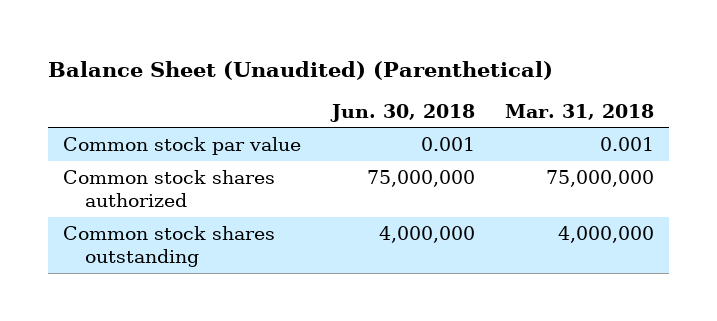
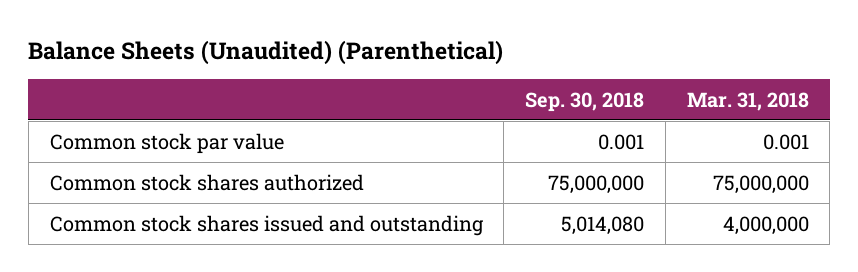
[48,60,554,80] Balance Sheet (Unaudited) (Parenthetical) -> [28,40,504,66] Balance Sheets (Unaudited) (Parenthetical)
[329,103,475,122] Jun. 30, 2018 -> none
none -> [525,91,645,112] Sep. 30, 2018
[63,226,276,268] Common stock shares outstanding -> [49,214,484,236] Common stock shares issued and outstanding

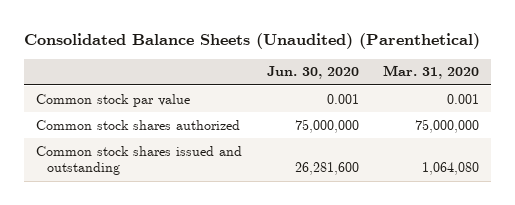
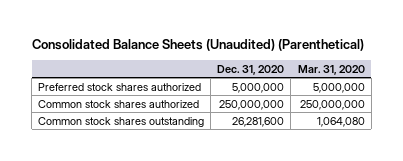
[266,66,359,80] Jun. 30, 2020 -> none
none -> [217,64,285,75] Dec. 31, 2020
[36,93,191,107] Common stock par value -> none
none -> [38,82,202,91] Preferred stock shares authorized
[414,118,479,133] 75,000,000 -> [299,99,365,110] 250,000,000
[36,145,243,176] Common stock shares issued and outstanding -> [38,116,205,127] Common stock shares outstanding

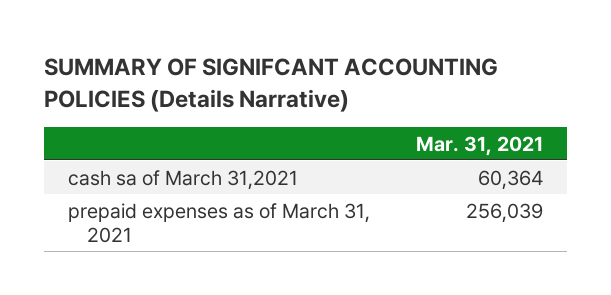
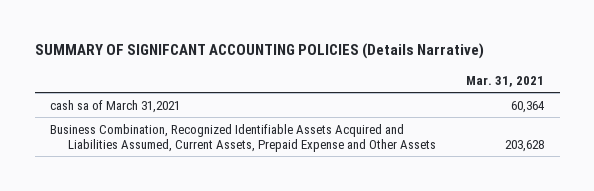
[67,202,370,243] prepaid expenses as of March 31, 2021 -> none
none -> [49,123,437,152] Business Combination, Recognized Identifiable Assets Acquired and Liabilities Assumed, Current Assets, Prepaid Expense and Other Assets

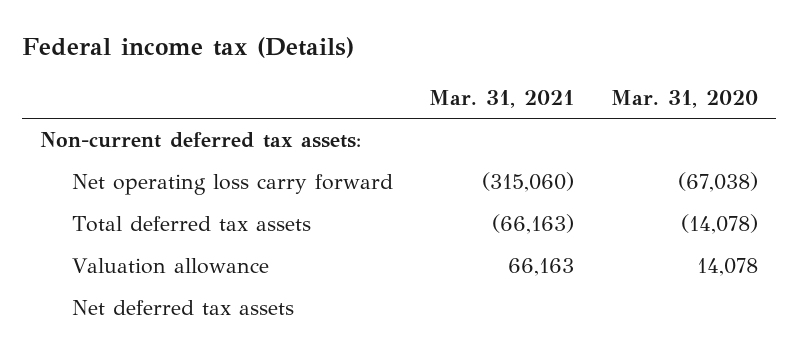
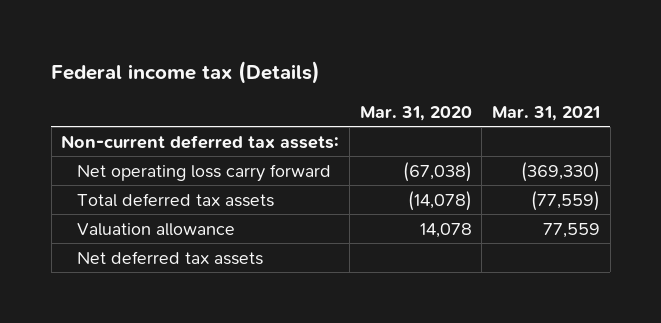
[482,172,575,193] (315,060) -> [520,161,600,182] (369,330)
[492,214,575,235] (66,163) -> [530,190,600,211] (77,559)
[508,258,575,277] 66,163 -> [542,222,600,238] 77,559

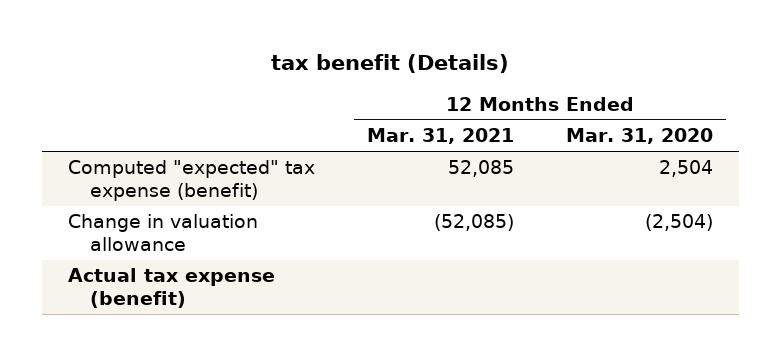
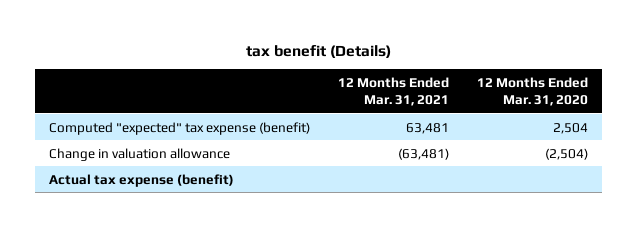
[447,160,514,178] 52,085 -> [406,122,450,134] 63,481
[433,214,514,232] (52,085) -> [398,147,450,160] (63,481)

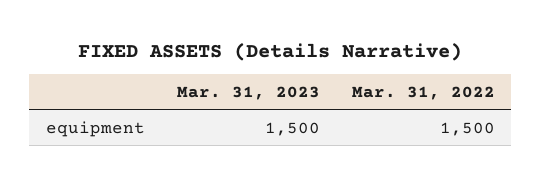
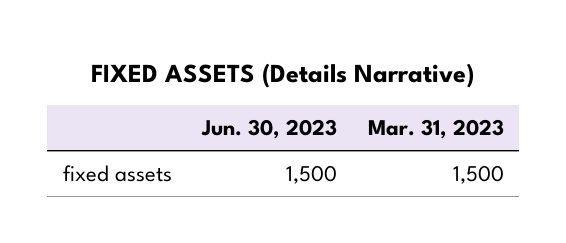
[351,85,495,100] Mar. 31, 2022 -> none
none -> [201,118,338,139] Jun. 30, 2023
[45,120,145,137] equipment -> [62,165,172,183] fixed assets

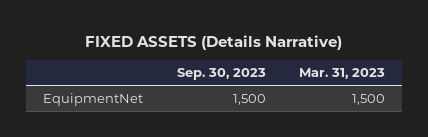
[201,118,338,139] Jun. 30, 2023 -> none
none -> [176,68,266,81] Sep. 30, 2023
[62,165,172,183] fixed assets -> [43,93,144,107] EquipmentNet

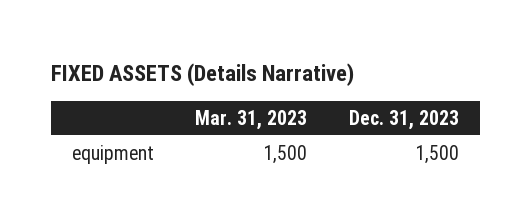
[176,68,266,81] Sep. 30, 2023 -> none
none -> [349,109,460,130] Dec. 31, 2023
[43,93,144,107] EquipmentNet -> [71,144,154,164] equipment

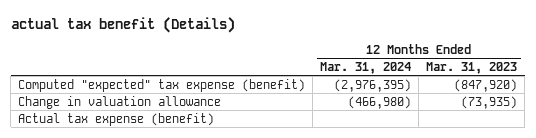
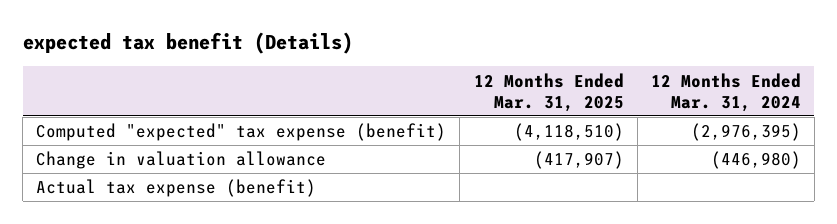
[10,17,235,34] actual tax benefit (Details) -> [22,32,353,55] expected tax benefit (Details)
[426,61,518,74] Mar. 31, 2023 -> none
none -> [473,72,624,112] 12 Months Ended Mar. 31, 2025
[348,95,412,109] (466,980) -> [710,151,801,170] (446,980)

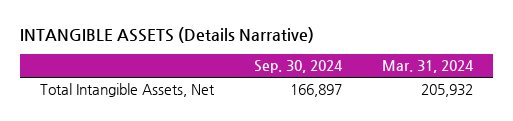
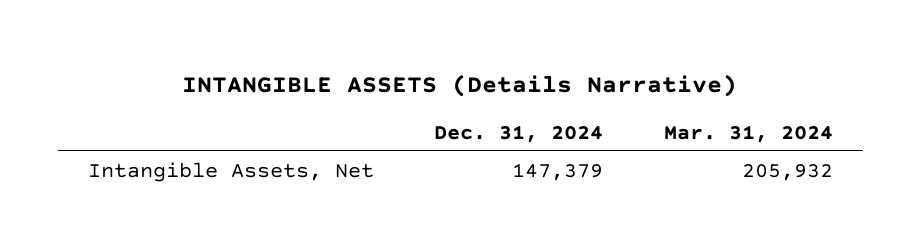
[253,60,343,74] Sep. 30, 2024 -> none
none -> [434,124,604,143] Dec. 31, 2024
[39,83,215,98] Total Intangible Assets, Net -> [88,161,375,182] Intangible Assets, Net

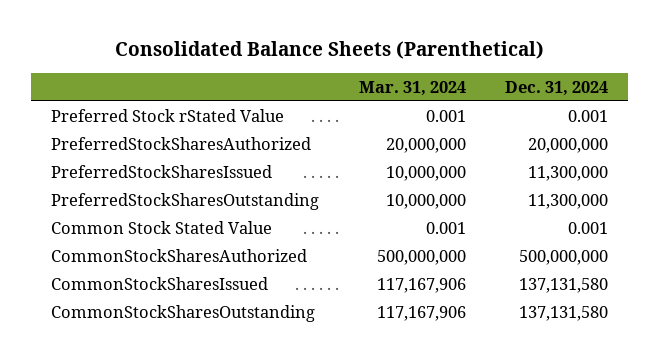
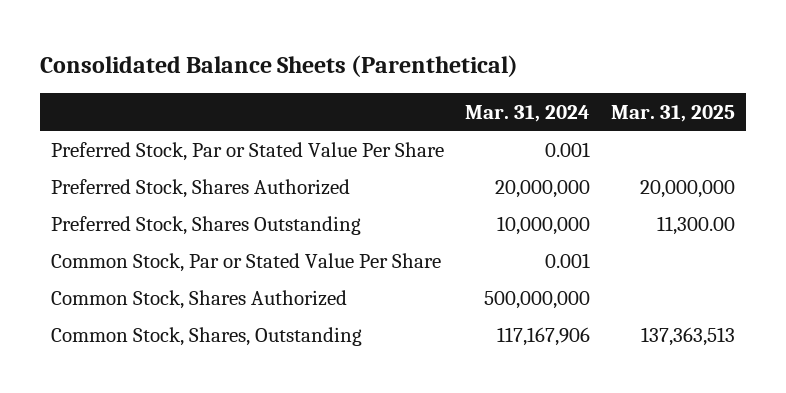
[505,80,609,96] Dec. 31, 2024 -> none
none -> [611,105,736,123] Mar. 31, 2025
[50,165,272,179] PreferredStockSharesIssued -> none
[50,277,268,291] CommonStockSharesIssued -> none
[50,109,284,123] Preferred Stock rStated Value -> [50,141,444,161] Preferred Stock, Par or Stated Value Per Share
[50,137,311,151] PreferredStockSharesAuthorized -> [50,178,350,198] Preferred Stock, Shares Authorized
[50,193,319,211] PreferredStockSharesOutstanding -> [50,215,361,235] Preferred Stock, Shares Outstanding
[50,221,272,235] Common Stock Stated Value -> [50,252,441,272] Common Stock, Par or Stated Value Per Share
[50,249,307,263] CommonStockSharesAuthorized -> [50,289,347,309] Common Stock, Shares Authorized
[50,305,315,323] CommonStockSharesOutstanding -> [50,326,362,346] Common Stock, Shares, Outstanding

